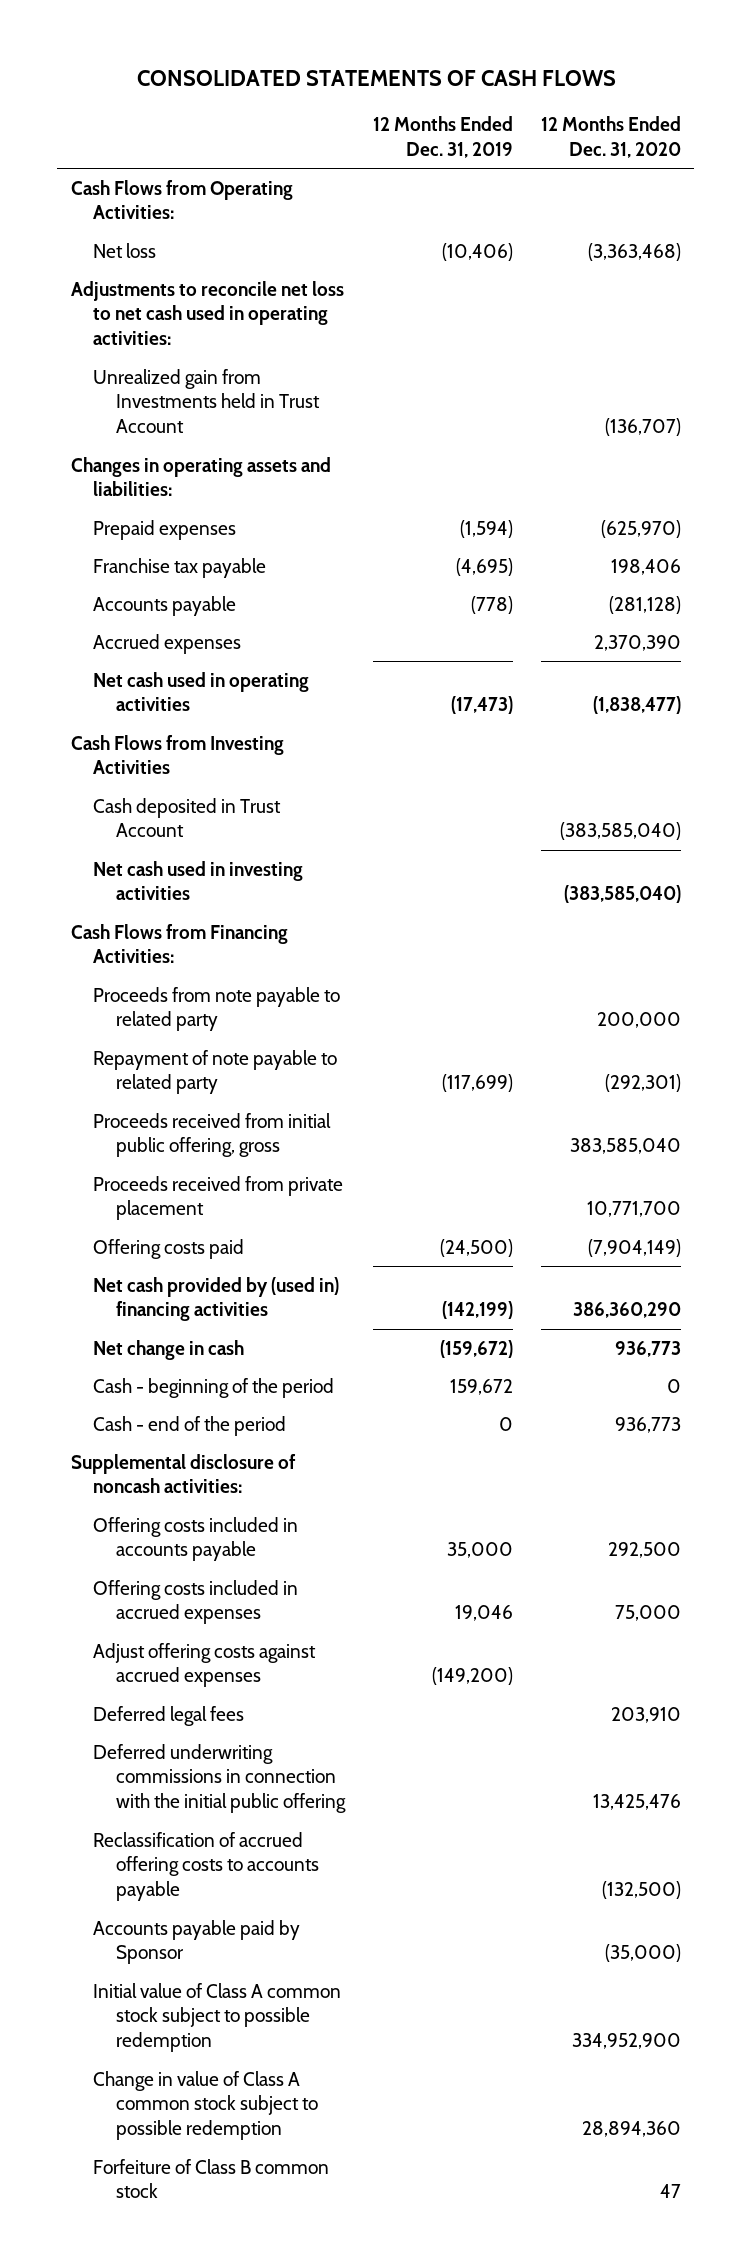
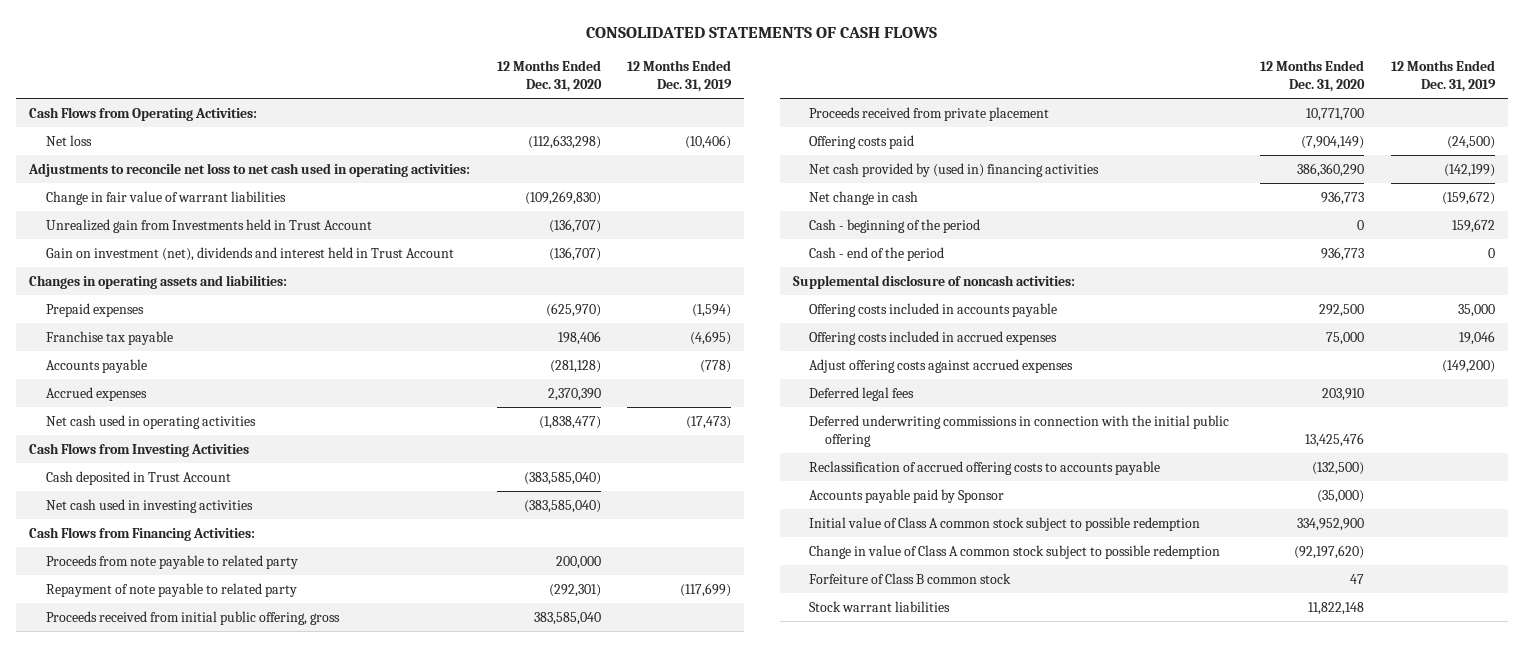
[587,242,681,261] (3,363,468) -> [527,134,601,149] (112,633,298)
none -> [45,190,286,205] Change in fair value of warrant liabilities
none -> [45,246,454,261] Gain on investment (net), dividends and interest held in Trust Account
[581,2121,681,2138] 28,894,360 -> [1294,544,1365,559] (92,197,620)
none -> [809,600,951,612] Stock warrant liabilities

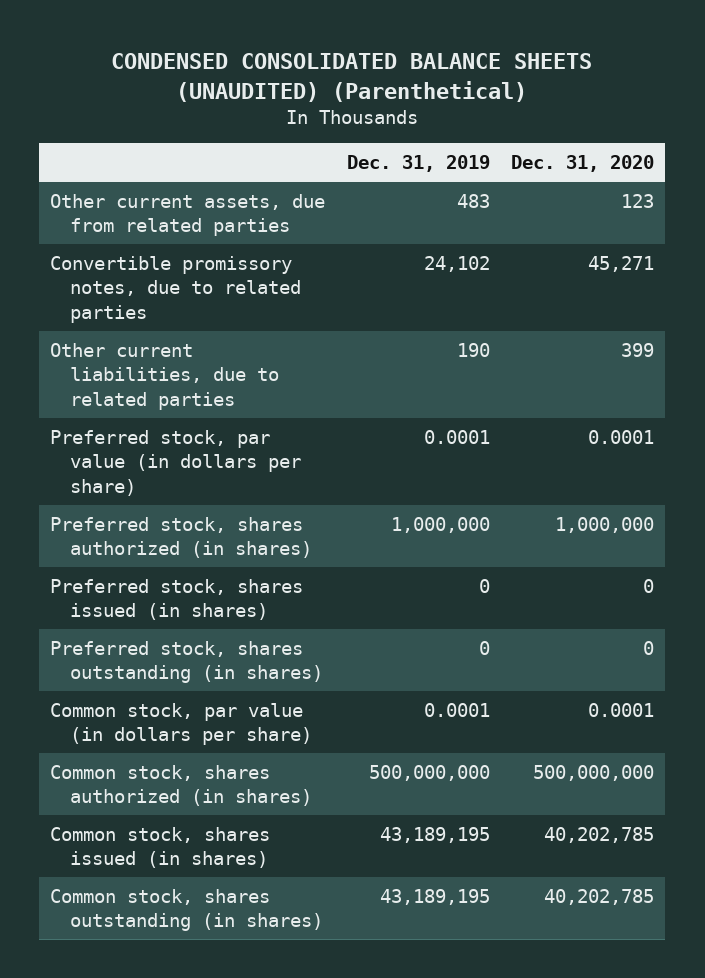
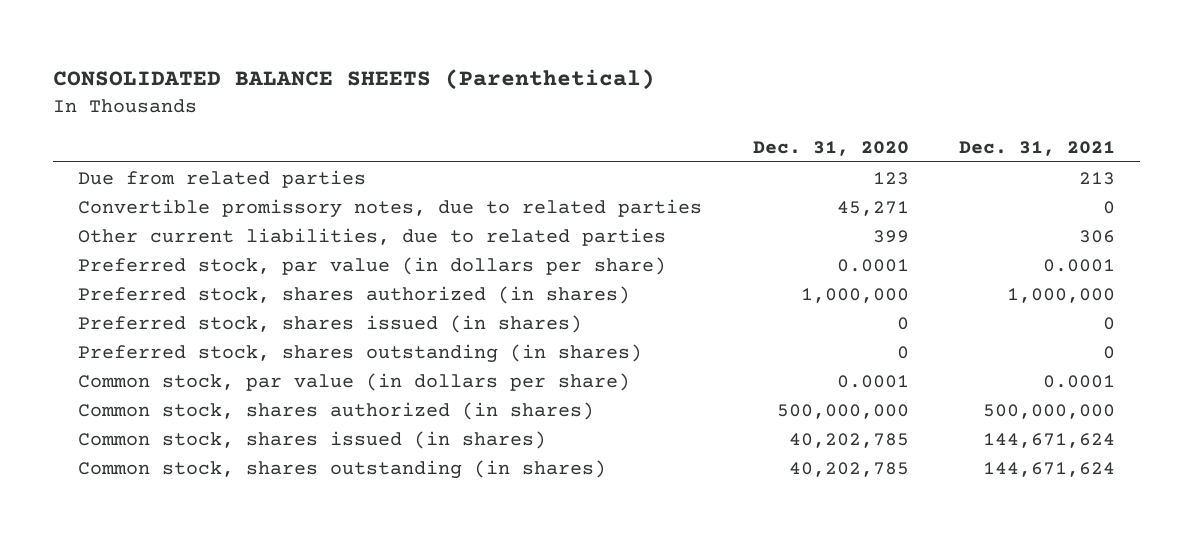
[111,52,593,102] CONDENSED CONSOLIDATED BALANCE SHEETS (UNAUDITED) (Parenthetical) -> [53,68,656,90] CONSOLIDATED BALANCE SHEETS (Parenthetical)
[346,155,490,173] Dec. 31, 2019 -> none
none -> [958,140,1115,156] Dec. 31, 2021
[50,193,326,237] Other current assets, due from related parties -> [78,169,367,188] Due from related parties

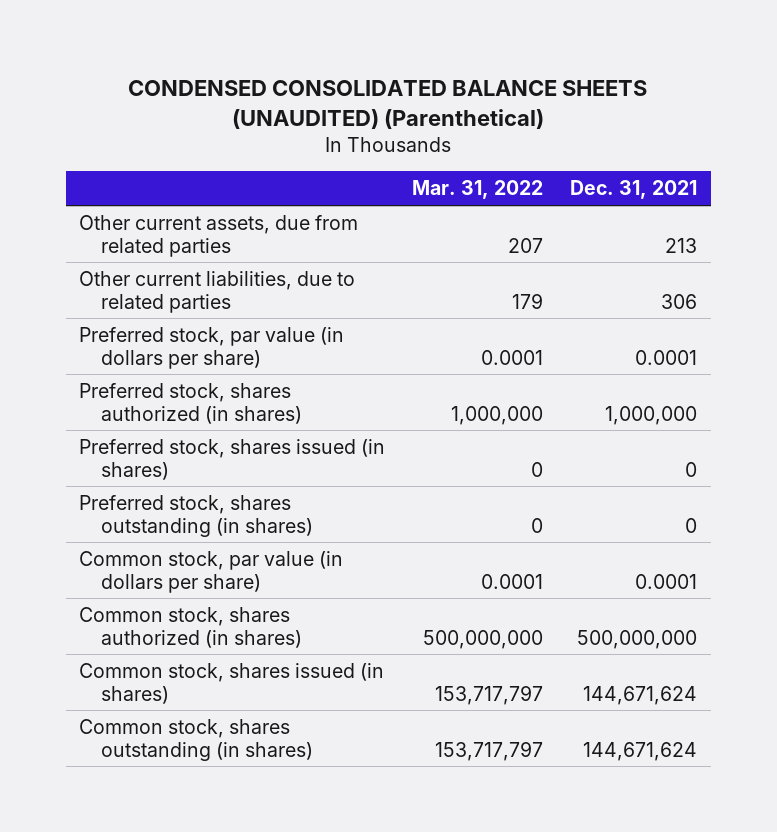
[53,68,656,90] CONSOLIDATED BALANCE SHEETS (Parenthetical) -> [128,79,648,129] CONDENSED CONSOLIDATED BALANCE SHEETS (UNAUDITED) (Parenthetical)
[752,140,909,156] Dec. 31, 2020 -> none
none -> [412,180,544,200] Mar. 31, 2022
[78,198,703,218] Convertible promissory notes, due to related parties -> none
[78,169,367,188] Due from related parties -> [79,214,359,257] Other current assets, due from related parties

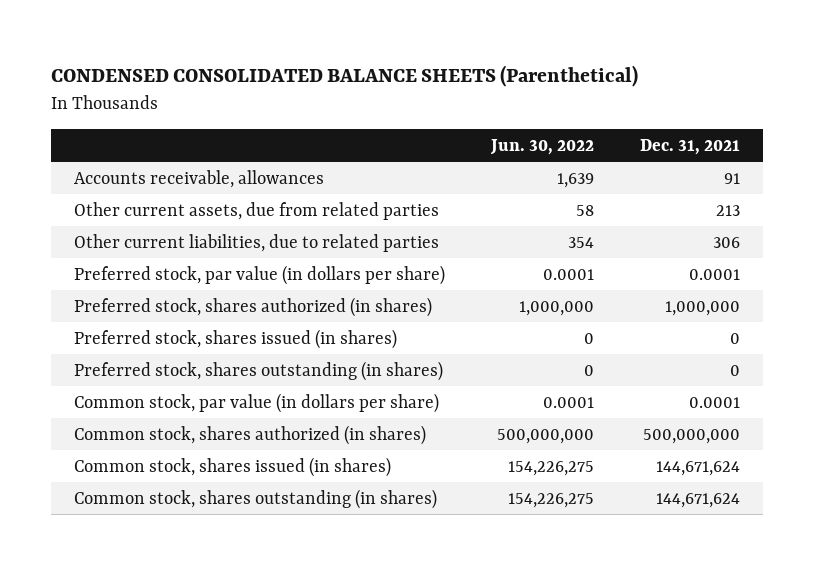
[128,79,648,129] CONDENSED CONSOLIDATED BALANCE SHEETS (UNAUDITED) (Parenthetical) -> [51,65,639,88] CONDENSED CONSOLIDATED BALANCE SHEETS (Parenthetical)
[412,180,544,200] Mar. 31, 2022 -> none
none -> [489,138,594,155] Jun. 30, 2022
none -> [74,169,325,188] Accounts receivable, allowances

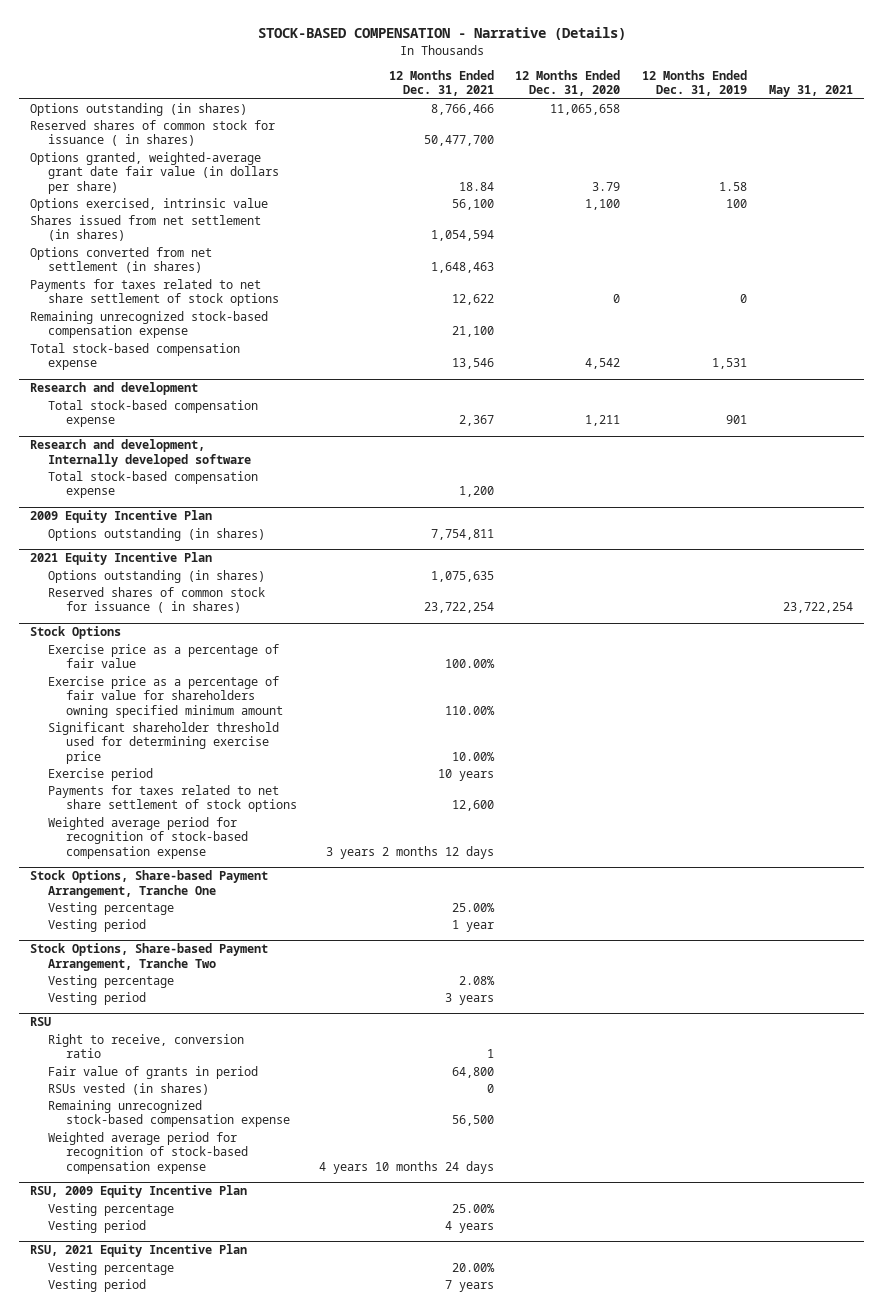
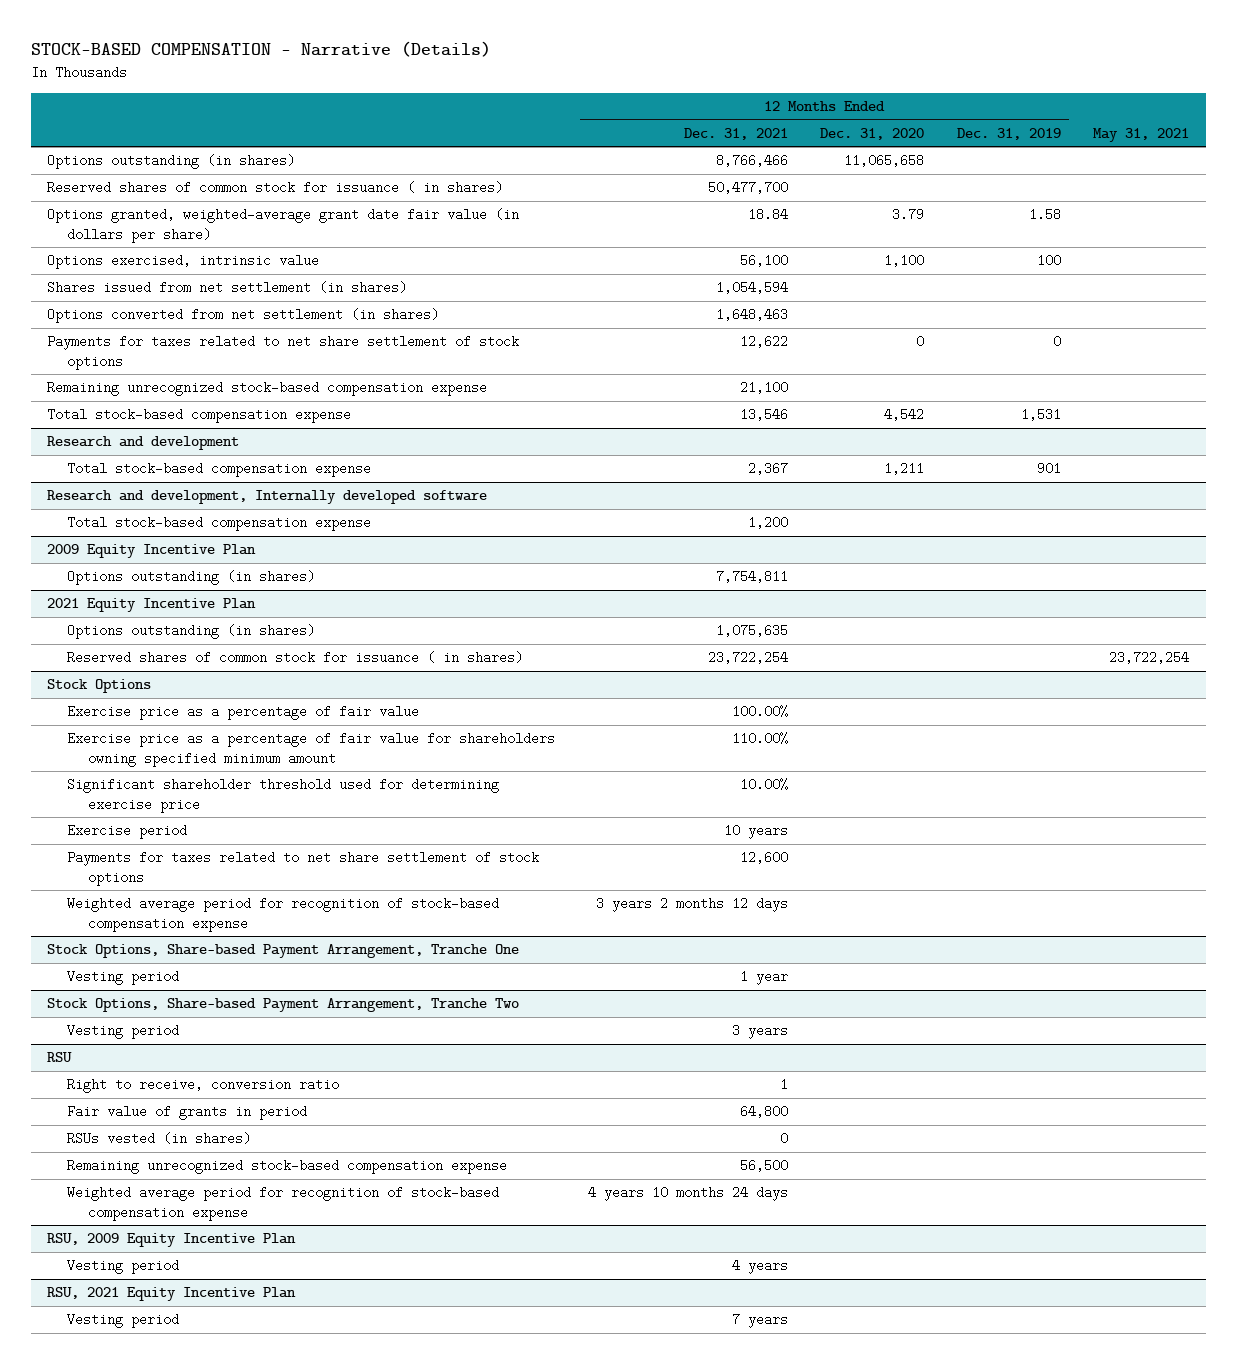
[48,902,175,916] Vesting percentage -> none
[48,975,175,989] Vesting percentage -> none
[48,1203,175,1217] Vesting percentage -> none
[48,1262,175,1276] Vesting percentage -> none

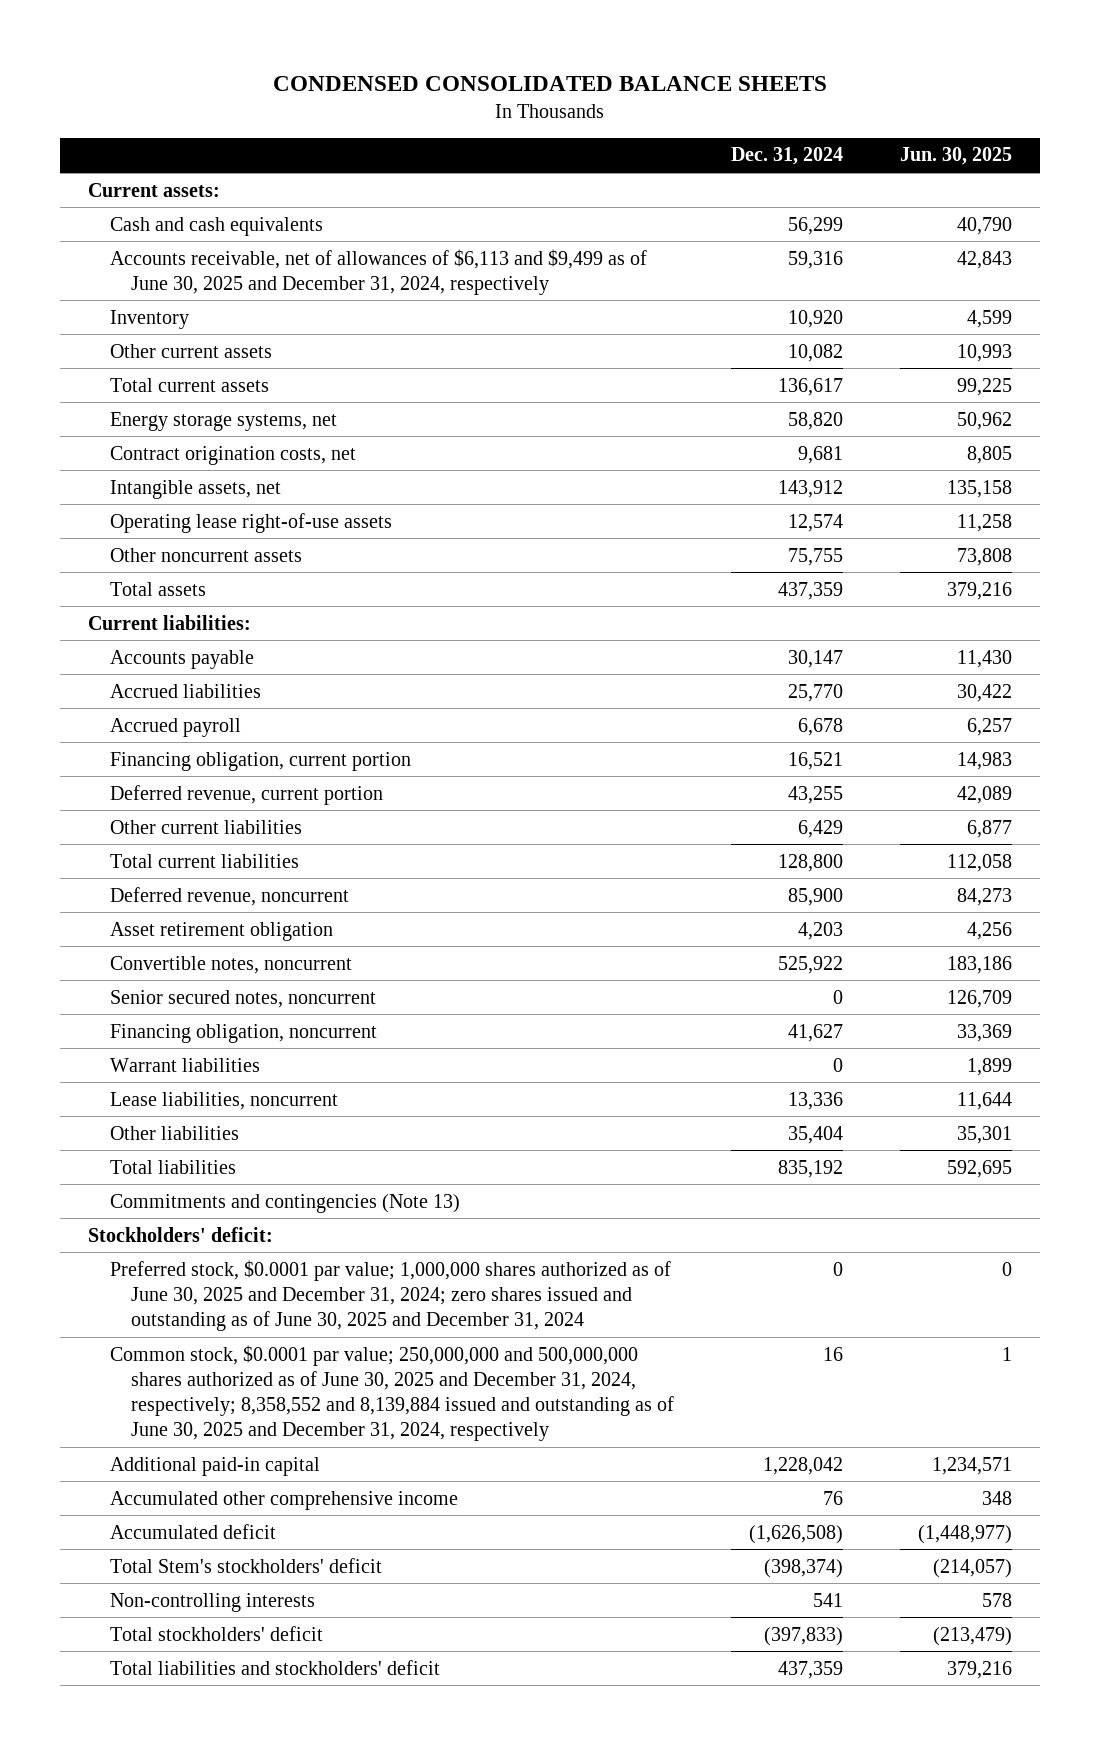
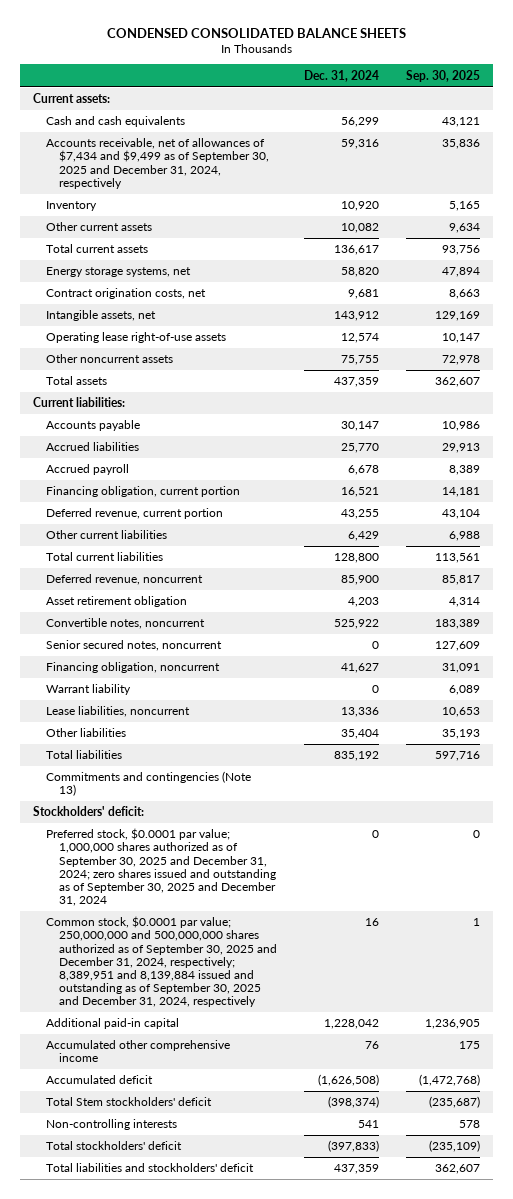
[900,147,1013,166] Jun. 30, 2025 -> none
none -> [405,69,480,82] Sep. 30, 2025
[109,248,647,295] Accounts receivable, net of allowances of $6,113 and $9,499 as of June 30, 2025 and December 31, 2024, respectively -> [45,138,269,189] Accounts receivable, net of allowances of $7,434 and $9,499 as of September 30, 2025 and December 31, 2024, respectively
[109,1057,260,1072] Warrant liabilities -> [45,684,131,696] Warrant liability
[109,1259,671,1332] Preferred stock, $0.0001 par value; 1,000,000 shares authorized as of June 30, 2025 and December 31, 2024; zero shares issued and outstanding as of June 30, 2025 and December 31, 2024 -> [45,828,276,907] Preferred stock, $0.0001 par value; 1,000,000 shares authorized as of September 30, 2025 and December 31, 2024; zero shares issued and outstanding as of September 30, 2025 and December 31, 2024
[109,1344,675,1442] Common stock, $0.0001 par value; 250,000,000 and 500,000,000 shares authorized as of June 30, 2025 and December 31, 2024, respectively; 8,358,552 and 8,139,884 issued and outstanding as of June 30, 2025 and December 31, 2024, respectively -> [45,916,277,1008] Common stock, $0.0001 par value; 250,000,000 and 500,000,000 shares authorized as of September 30, 2025 and December 31, 2024, respectively; 8,389,951 and 8,139,884 issued and outstanding as of September 30, 2025 and December 31, 2024, respectively
[109,1557,382,1573] Total Stem's stockholders' deficit -> [45,1097,212,1107] Total Stem stockholders' deficit

